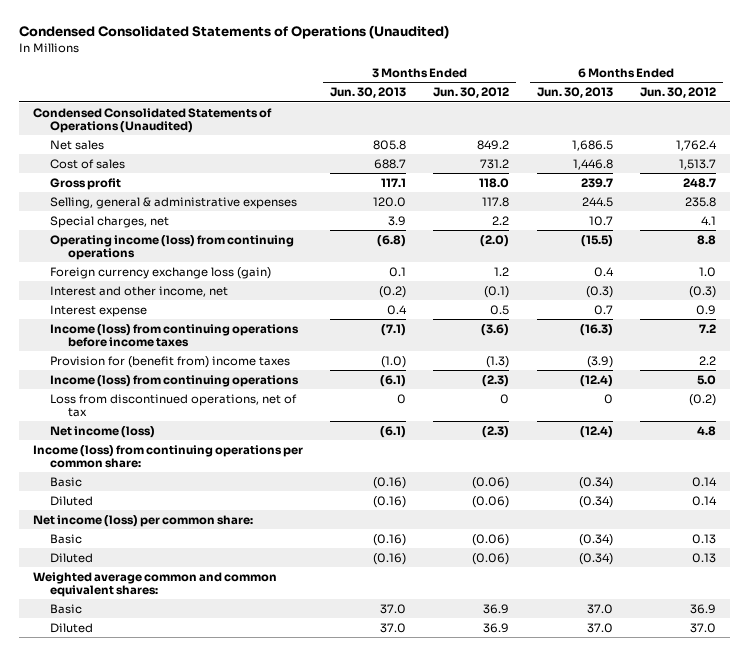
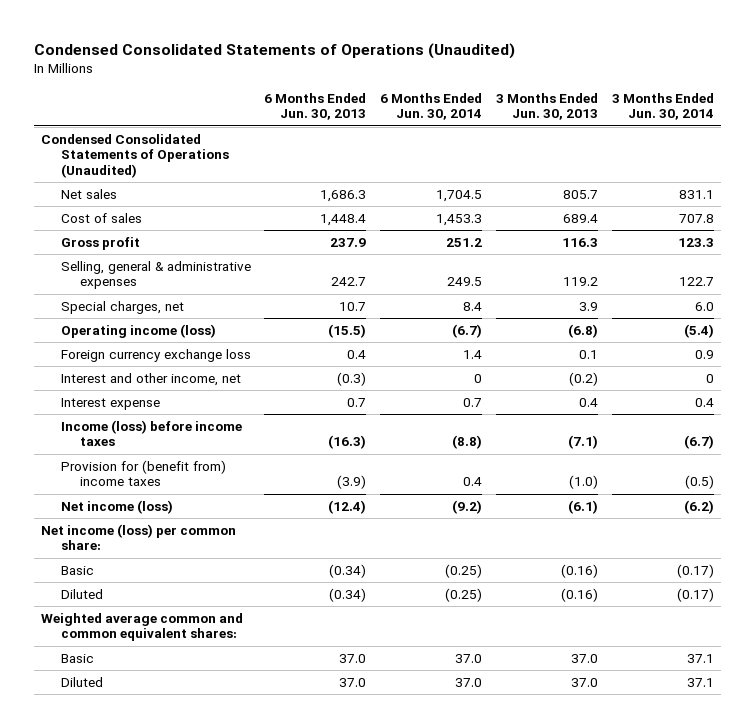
[433,87,510,99] Jun. 30, 2012 -> none
[639,87,716,99] Jun. 30, 2012 -> none
none -> [380,92,483,121] 6 Months Ended Jun. 30, 2014
none -> [611,92,714,121] 3 Months Ended Jun. 30, 2014
[372,139,406,150] 805.8 -> [562,189,598,199] 805.7
[571,139,613,151] 1,686.5 -> [320,189,367,202] 1,686.3
[373,158,406,169] 688.7 -> [562,213,598,223] 689.4
[572,158,613,170] 1,446.8 -> [320,213,367,226] 1,448.4
[380,177,406,187] 117.1 -> [561,237,598,247] 116.3
[580,177,613,188] 239.7 -> [330,237,367,247] 237.9
[372,196,406,207] 120.0 -> [562,277,598,287] 119.2
[581,196,613,207] 244.5 -> [331,277,367,287] 242.7
[50,234,295,260] Operating income (loss) from continuing operations -> [60,323,216,338] Operating income (loss)
[50,266,272,279] Foreign currency exchange loss (gain) -> [60,348,251,362] Foreign currency exchange loss
[50,323,300,347] Income (loss) from continuing operations before income taxes -> [60,419,242,447] Income (loss) before income taxes
[50,374,300,387] Income (loss) from continuing operations -> none
[50,393,298,417] Loss from discontinued operations, net of tax -> none
[32,444,303,468] Income (loss) from continuing operations per common share: -> none
[50,476,83,487] Basic -> none
[50,495,94,506] Diluted -> none

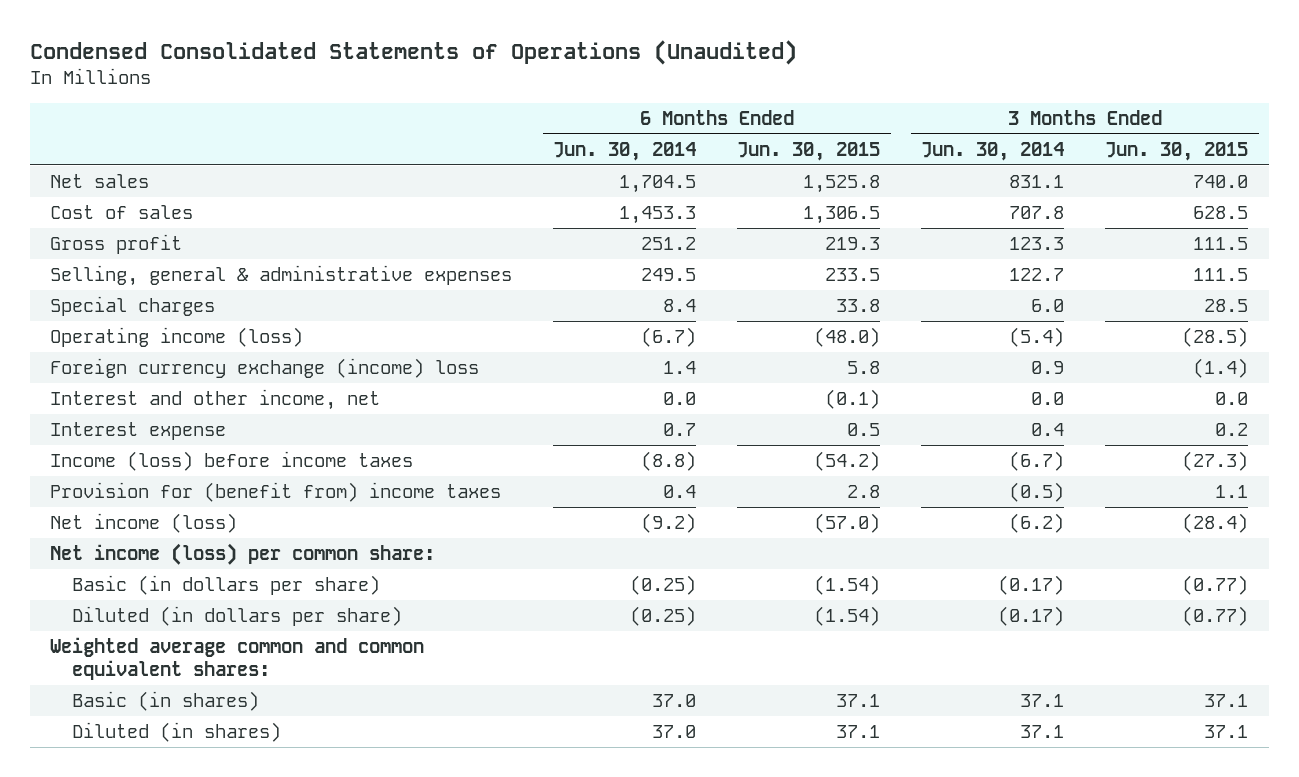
[264,92,367,121] 6 Months Ended Jun. 30, 2013 -> none
[495,92,598,121] 3 Months Ended Jun. 30, 2013 -> none
none -> [737,141,881,161] Jun. 30, 2015
none -> [1105,141,1249,161] Jun. 30, 2015
[40,133,229,179] Condensed Consolidated Statements of Operations (Unaudited) -> none
[60,300,184,314] Special charges, net -> [50,296,216,317] Special charges
[60,348,251,362] Foreign currency exchange loss -> [50,358,480,379] Foreign currency exchange (income) loss
[474,373,483,383] 0 -> [663,392,697,406] 0.0
[705,373,714,383] 0 -> [1031,392,1065,406] 0.0
[60,565,94,575] Basic -> [72,575,381,596] Basic (in dollars per share)
[60,588,103,599] Diluted -> [72,606,403,627] Diluted (in dollars per share)
[60,653,94,663] Basic -> [72,691,260,712] Basic (in shares)
[60,676,103,687] Diluted -> [72,722,282,743] Diluted (in shares)

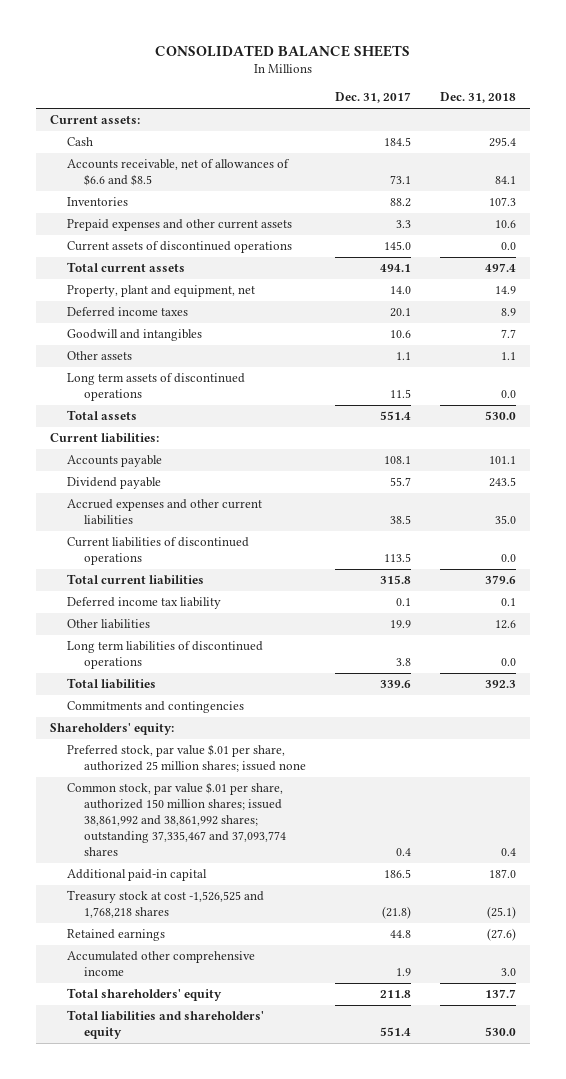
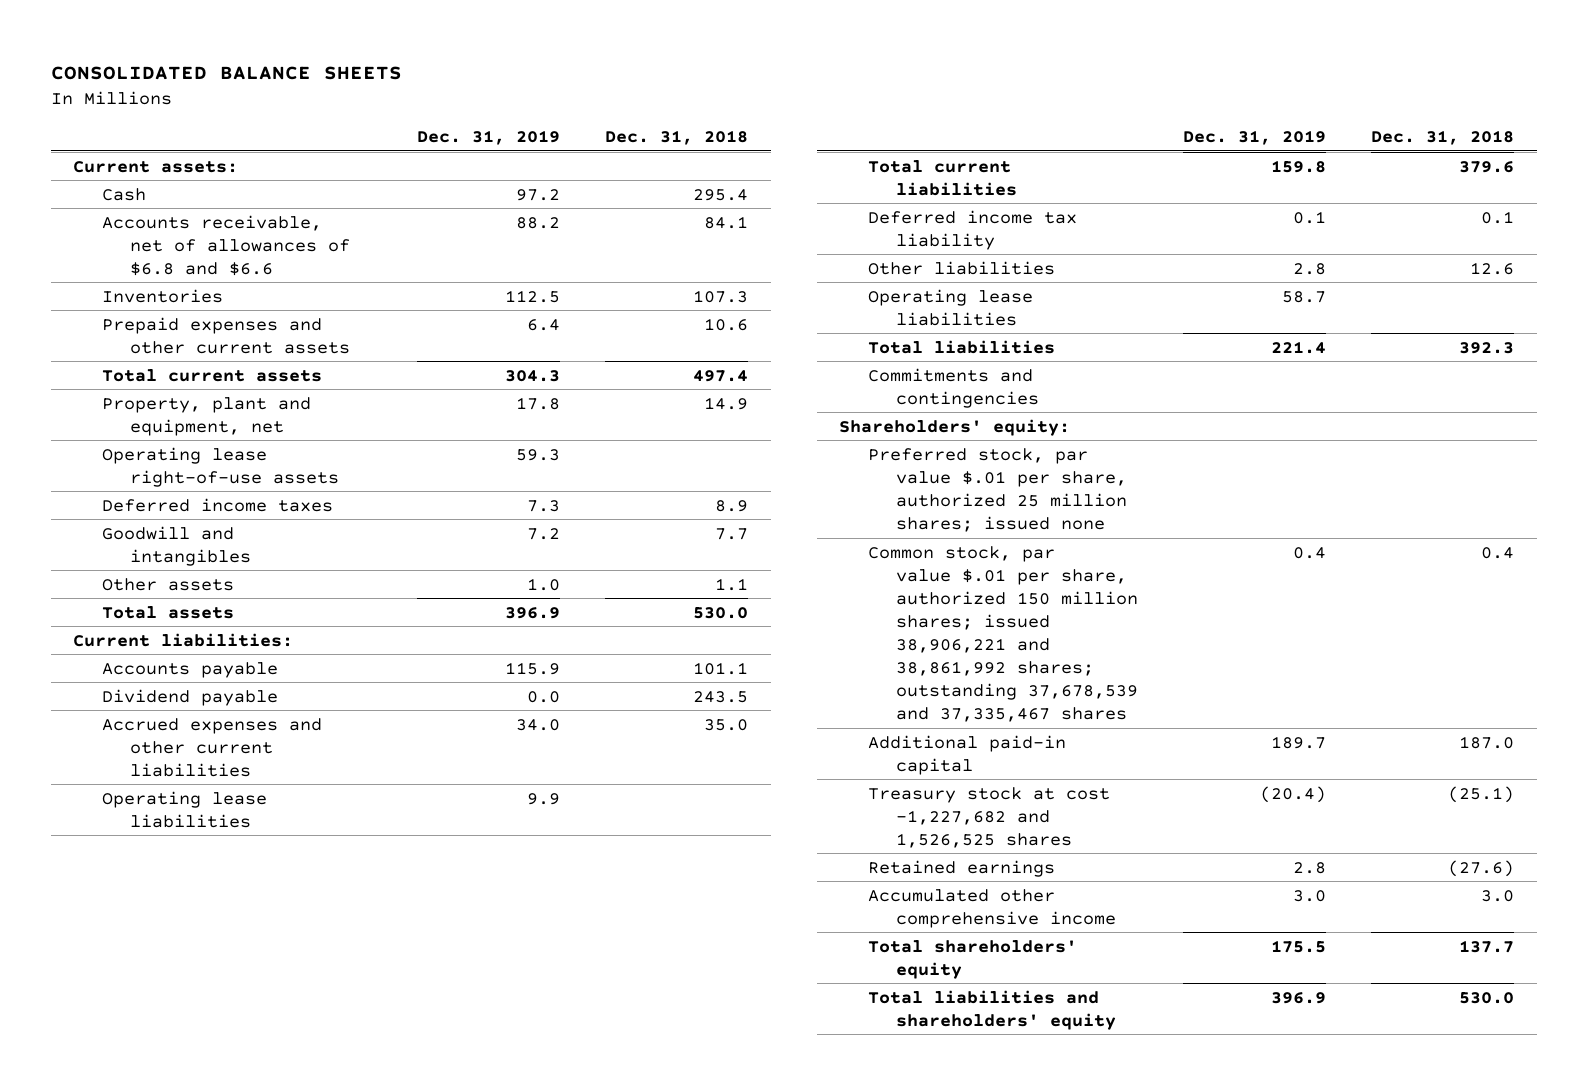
[335,92,412,104] Dec. 31, 2017 -> none
none -> [417,129,561,145] Dec. 31, 2019
[67,159,291,187] Accounts receivable, net of allowances of $6.6 and $8.5 -> [101,214,350,276] Accounts receivable, net of allowances of $6.8 and $6.6
[67,241,293,254] Current assets of discontinued operations -> none
none -> [101,446,339,487] Operating lease right-of-use assets
[67,373,246,402] Long term assets of discontinued operations -> none
[67,537,250,566] Current liabilities of discontinued operations -> none
none -> [101,790,267,828] Operating lease liabilities
[67,641,264,670] Long term liabilities of discontinued operations -> none
none -> [867,288,1033,326] Operating lease liabilities
[67,782,287,856] Common stock, par value $.01 per share, authorized 150 million shares; issued 38,861,992 and 38,861,992 shares; outstanding 37,335,467 and 37,093,774 shares -> [867,545,1139,723] Common stock, par value $.01 per share, authorized 150 million shares; issued 38,906,221 and 38,861,992 shares; outstanding 37,678,539 and 37,335,467 shares
[67,890,265,919] Treasury stock at cost -1,526,525 and 1,768,218 shares -> [867,786,1110,848] Treasury stock at cost -1,227,682 and 1,526,525 shares

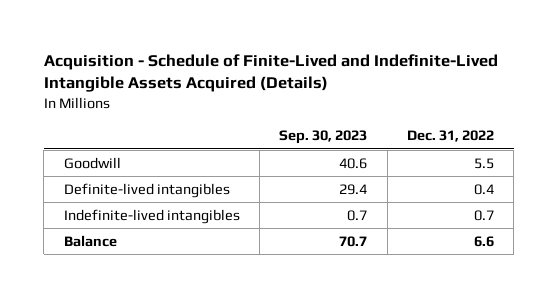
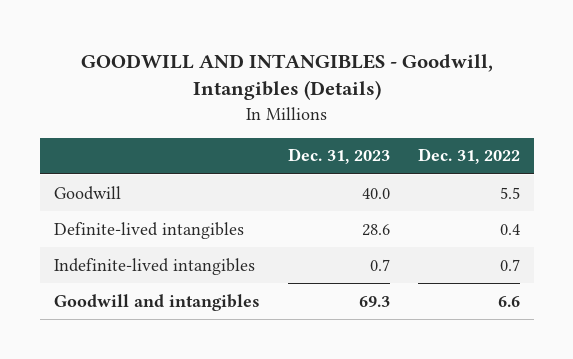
[43,54,498,93] Acquisition - Schedule of Finite-Lived and Indefinite-Lived Intangible Assets Acquired (Details) -> [80,53,493,101] GOODWILL AND INTANGIBLES - Goodwill, Intangibles (Details)
[279,130,368,145] Sep. 30, 2023 -> none
none -> [287,148,390,165] Dec. 31, 2023
[63,234,117,247] Balance -> none
none -> [53,293,260,311] Goodwill and intangibles

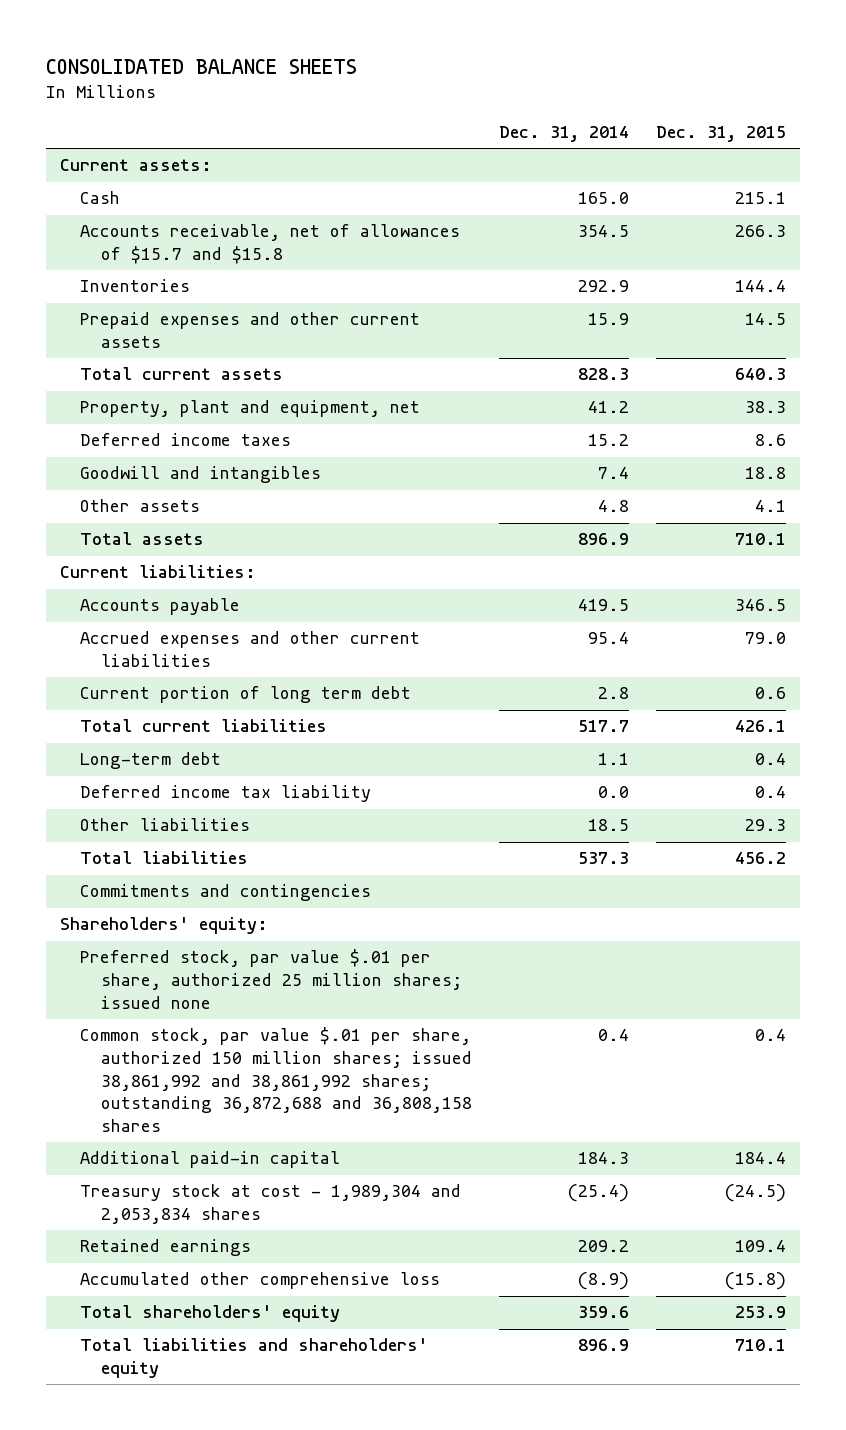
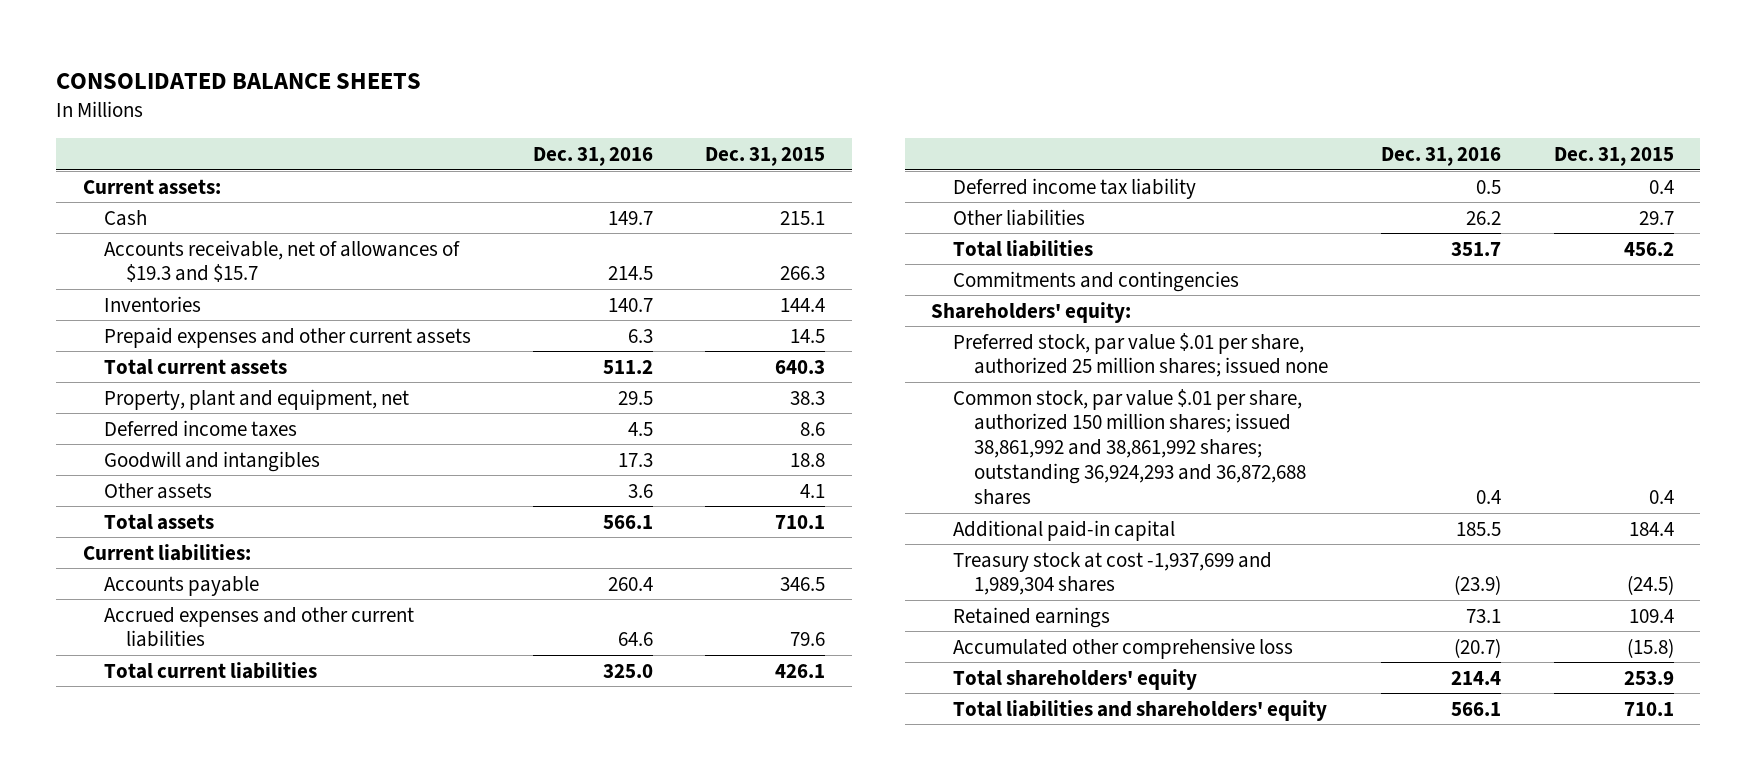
[499,125,630,142] Dec. 31, 2014 -> none
none -> [532,147,653,167] Dec. 31, 2016
[80,224,461,265] Accounts receivable, net of allowances of $15.7 and $15.8 -> [104,239,461,283] Accounts receivable, net of allowances of $19.3 and $15.7
[80,686,412,704] Current portion of long term debt -> none
[745,632,787,645] 79.0 -> [790,632,826,647] 79.6
[80,752,222,770] Long-term debt -> none
[745,819,787,832] 29.3 -> [1638,210,1674,225] 29.7
[80,1027,472,1133] Common stock, par value $.01 per share, authorized 150 million shares; issued 38,861,992 and 38,861,992 shares; outstanding 36,872,688 and 36,808,158 shares -> [952,388,1307,506] Common stock, par value $.01 per share, authorized 150 million shares; issued 38,861,992 and 38,861,992 shares; outstanding 36,924,293 and 36,872,688 shares
[80,1184,462,1225] Treasury stock at cost - 1,989,304 and 2,053,834 shares -> [952,551,1272,596] Treasury stock at cost -1,937,699 and 1,989,304 shares

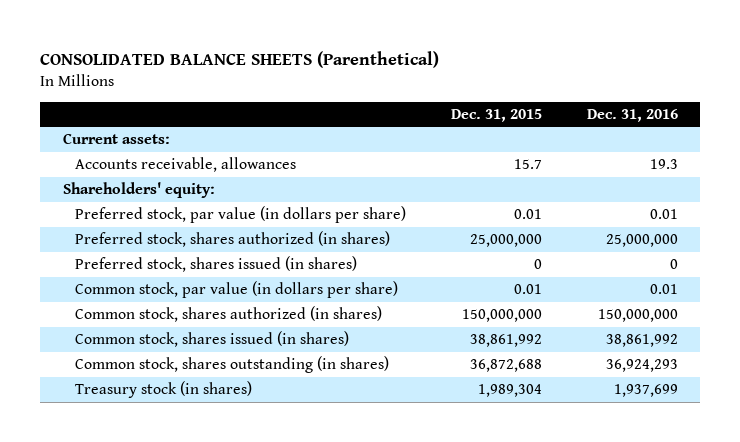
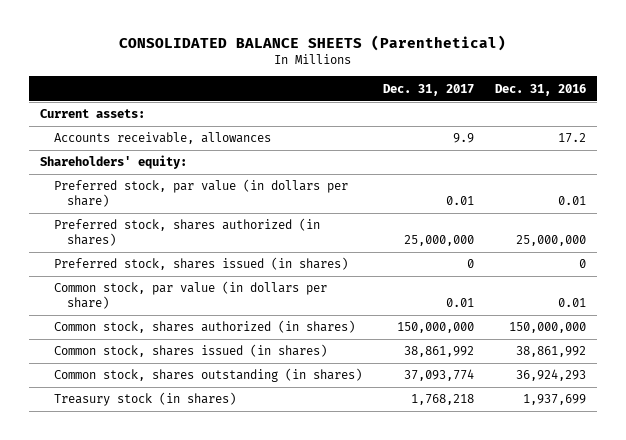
[450,108,542,122] Dec. 31, 2015 -> none
none -> [382,83,474,96] Dec. 31, 2017
[649,159,678,170] 19.3 -> [557,133,586,144] 17.2

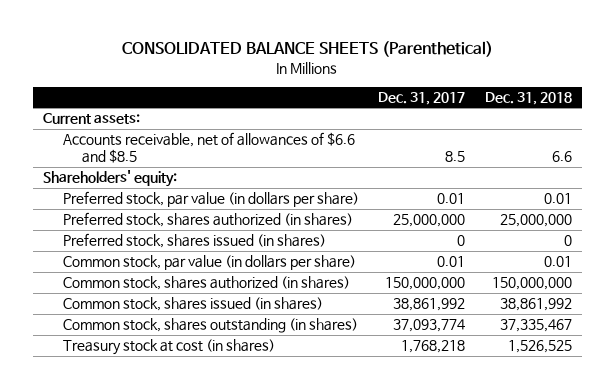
[494,83,586,96] Dec. 31, 2016 -> none
none -> [485,92,573,106] Dec. 31, 2018
[53,132,271,145] Accounts receivable, allowances -> [62,132,355,164] Accounts receivable, net of allowances of $6.6 and $8.5
[452,133,474,144] 9.9 -> [445,151,466,163] 8.5
[53,392,236,407] Treasury stock (in shares) -> [62,339,275,356] Treasury stock at cost (in shares)

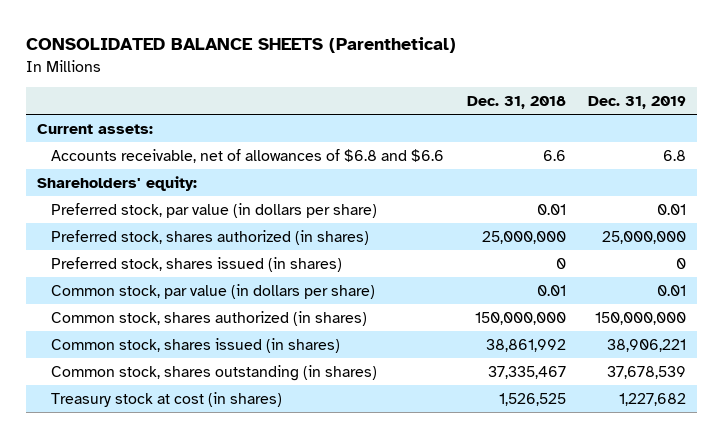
[378,92,466,106] Dec. 31, 2017 -> none
none -> [587,96,686,110] Dec. 31, 2019
[62,132,355,164] Accounts receivable, net of allowances of $6.6 and $8.5 -> [51,148,445,163] Accounts receivable, net of allowances of $6.8 and $6.6

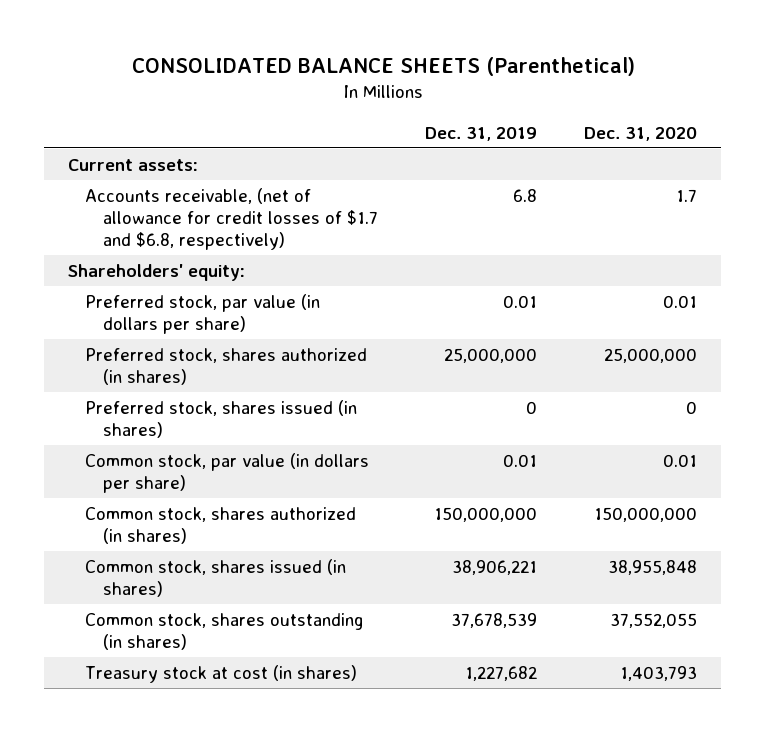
[466,96,566,110] Dec. 31, 2018 -> none
none -> [584,126,698,141] Dec. 31, 2020
[51,148,445,163] Accounts receivable, net of allowances of $6.8 and $6.6 -> [85,187,378,251] Accounts receivable, (net of allowance for credit losses of $1.7 and $6.8, respectively)

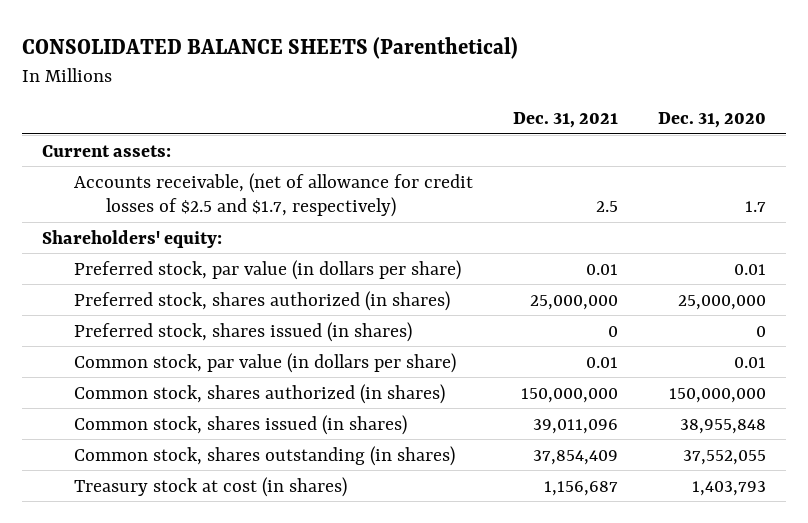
[425,126,538,141] Dec. 31, 2019 -> none
none -> [512,111,618,128] Dec. 31, 2021
[85,187,378,251] Accounts receivable, (net of allowance for credit losses of $1.7 and $6.8, respectively) -> [74,172,474,218] Accounts receivable, (net of allowance for credit losses of $2.5 and $1.7, respectively)

